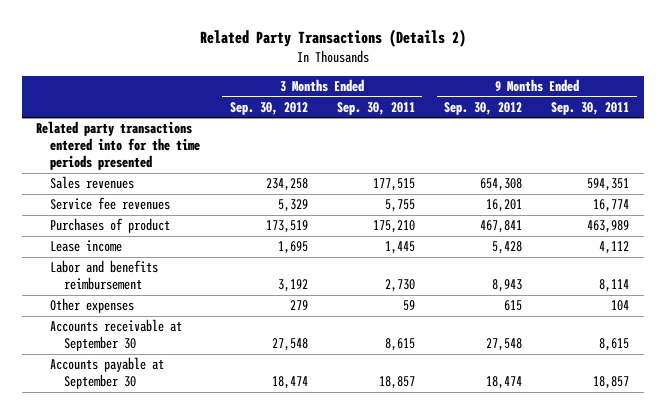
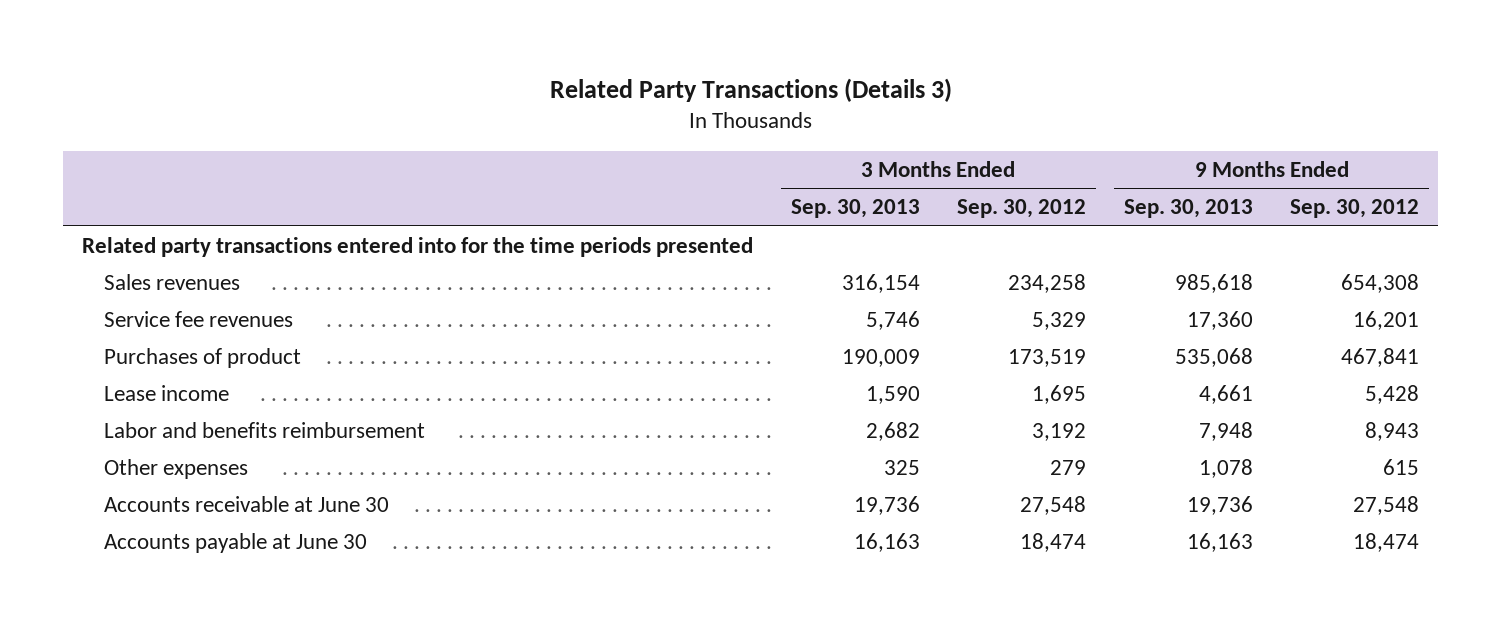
[199,29,466,48] Related Party Transactions (Details 2) -> [549,78,952,103] Related Party Transactions (Details 3)
[336,101,415,115] Sep. 30, 2011 -> none
[551,101,630,115] Sep. 30, 2011 -> none
none -> [790,199,920,219] Sep. 30, 2013
none -> [1123,199,1253,219] Sep. 30, 2013
[50,319,183,352] Accounts receivable at September 30 -> [103,495,389,512] Accounts receivable at June 30
[50,357,165,390] Accounts payable at September 30 -> [103,532,367,553] Accounts payable at June 30

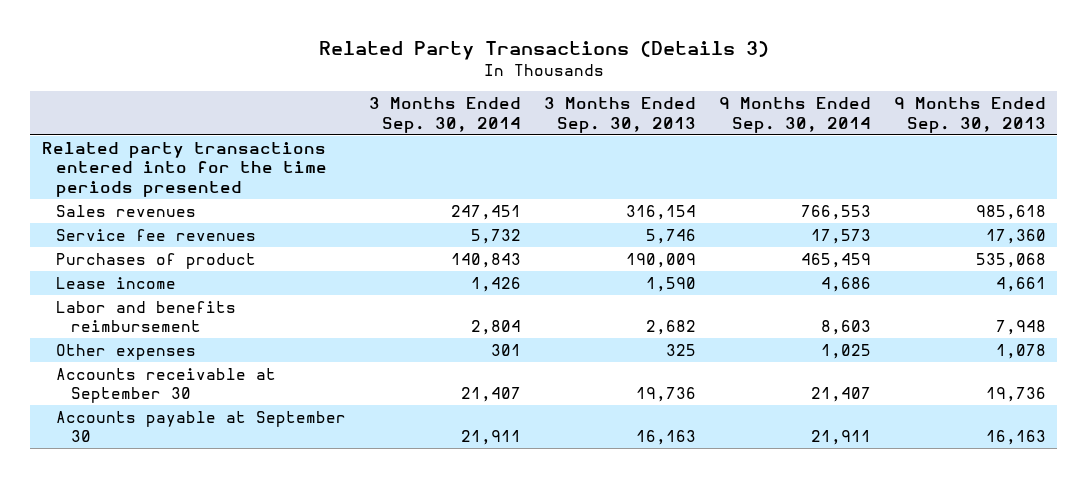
[957,199,1087,219] Sep. 30, 2012 -> none
[1290,199,1420,219] Sep. 30, 2012 -> none
none -> [369,97,522,133] 3 Months Ended Sep. 30, 2014
none -> [718,97,871,133] 9 Months Ended Sep. 30, 2014
[103,495,389,512] Accounts receivable at June 30 -> [56,367,277,404] Accounts receivable at September 30
[103,532,367,553] Accounts payable at June 30 -> [56,410,347,443] Accounts payable at September 30

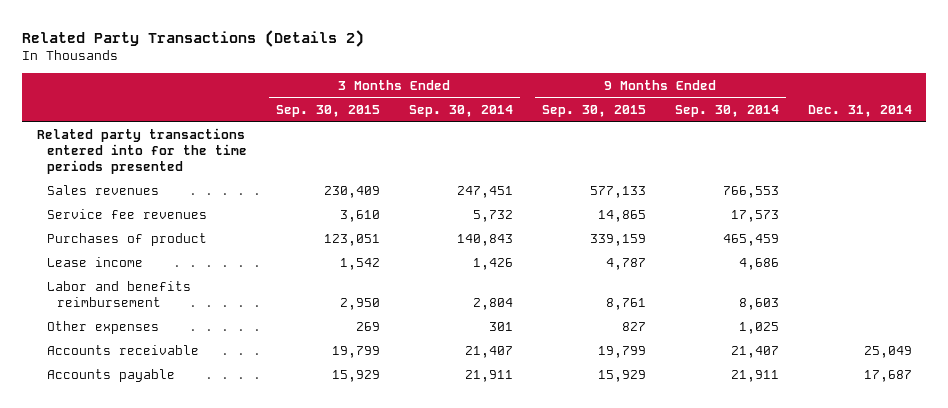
[318,40,769,60] Related Party Transactions (Details 3) -> [22,29,365,47] Related Party Transactions (Details 2)
[544,97,697,133] 3 Months Ended Sep. 30, 2013 -> none
[893,97,1046,133] 9 Months Ended Sep. 30, 2013 -> none
none -> [275,104,380,117] Sep. 30, 2015
none -> [541,104,646,117] Sep. 30, 2015
none -> [807,104,912,117] Dec. 31, 2014
[56,367,277,404] Accounts receivable at September 30 -> [46,344,199,355] Accounts receivable
[56,410,347,443] Accounts payable at September 30 -> [46,368,175,382] Accounts payable

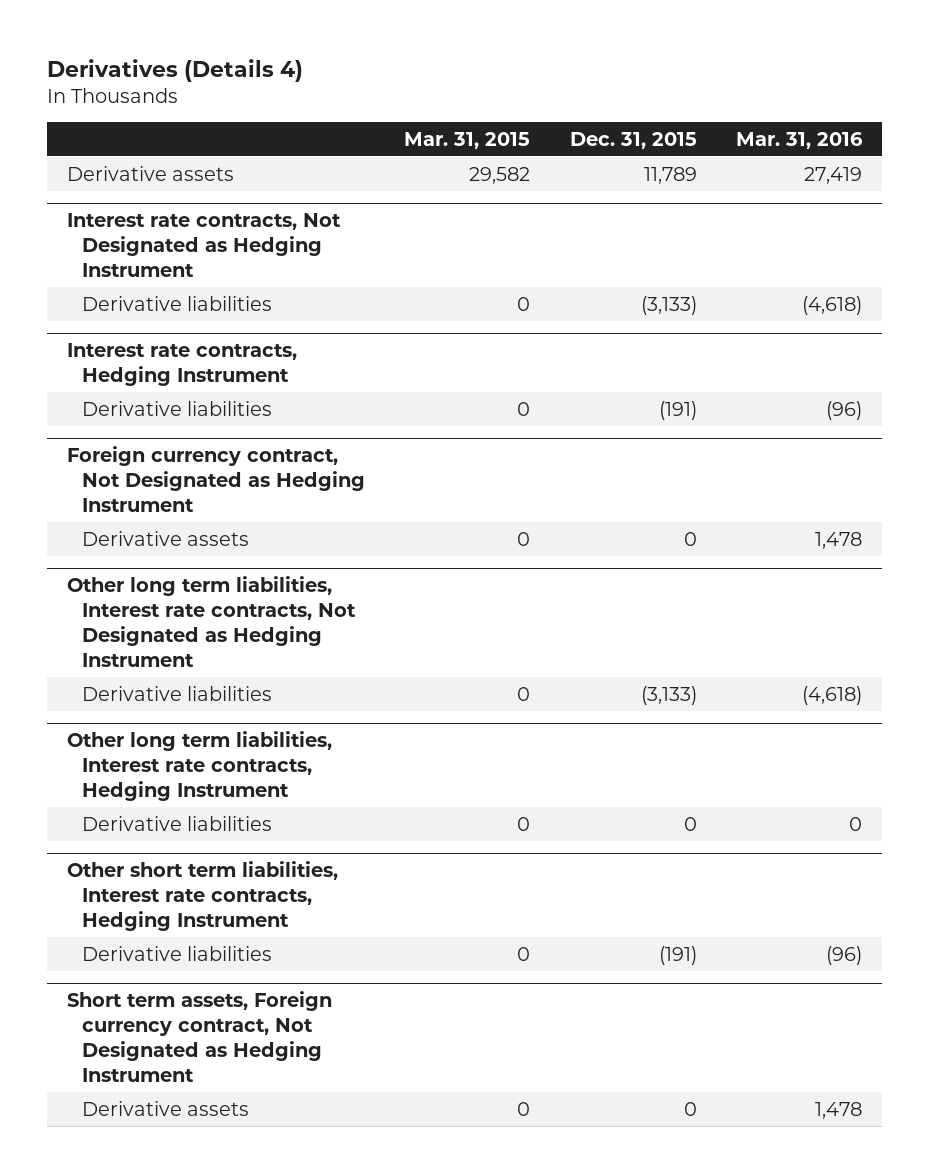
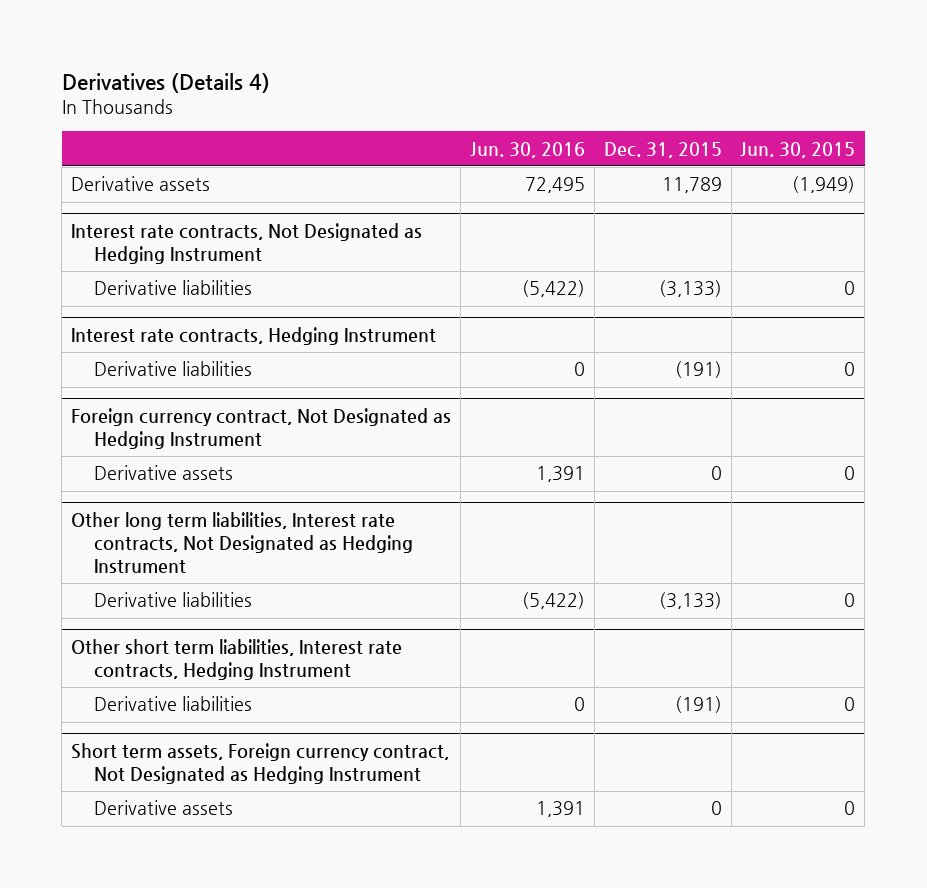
[404,131,531,149] Mar. 31, 2015 -> none
[736,131,864,149] Mar. 31, 2016 -> none
none -> [469,141,585,158] Jun. 30, 2016
none -> [740,141,856,158] Jun. 30, 2015
[66,731,332,802] Other long term liabilities, Interest rate contracts, Hedging Instrument -> none
[81,815,272,831] Derivative liabilities -> none

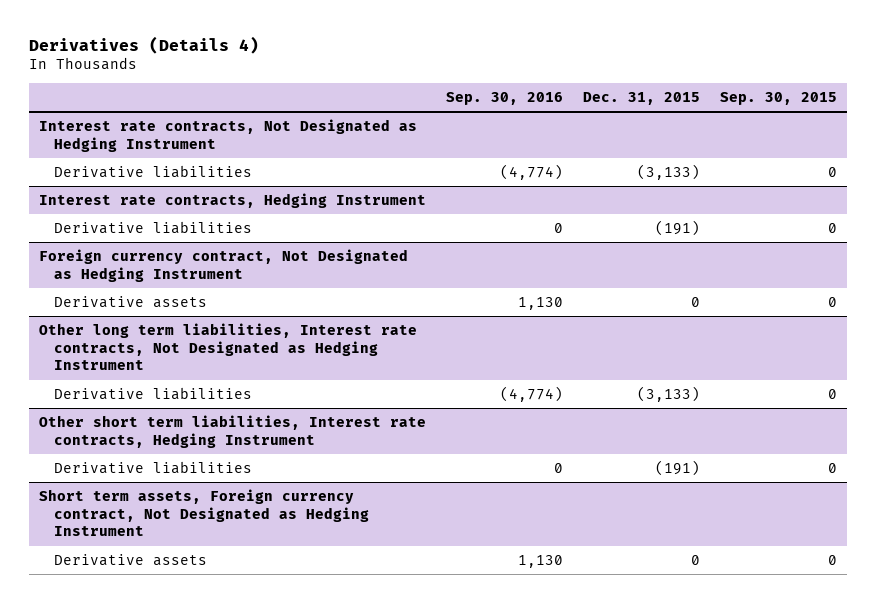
[469,141,585,158] Jun. 30, 2016 -> none
[740,141,856,158] Jun. 30, 2015 -> none
none -> [446,92,564,106] Sep. 30, 2016
none -> [720,92,838,106] Sep. 30, 2015
[71,176,211,192] Derivative assets -> none

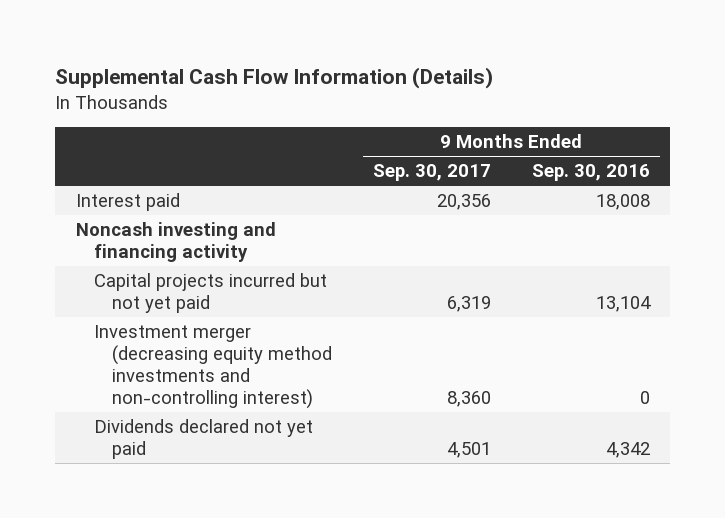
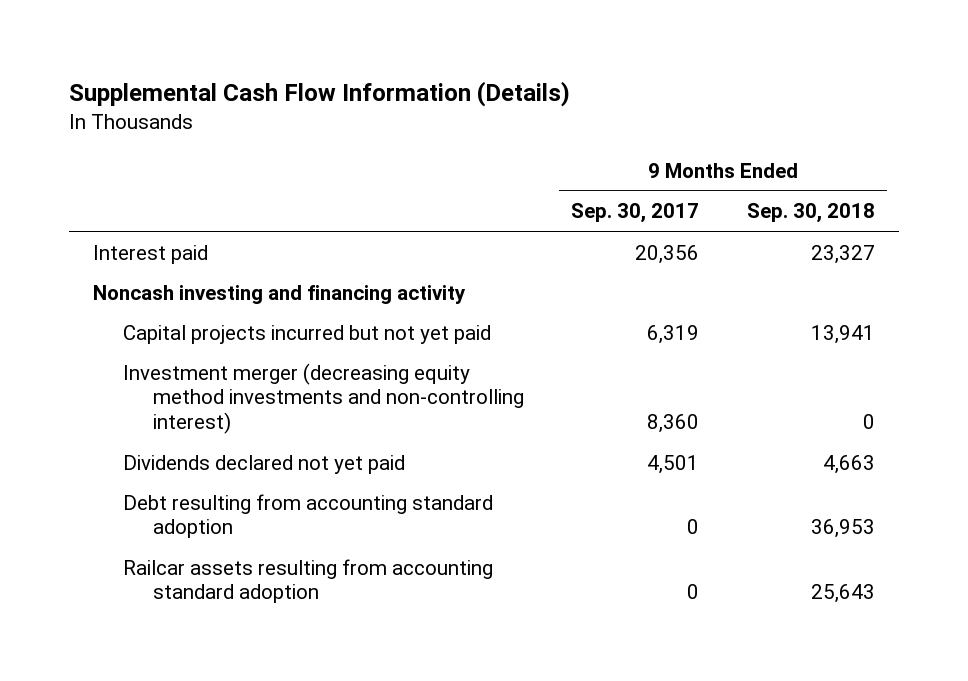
[531,164,650,182] Sep. 30, 2016 -> none
none -> [746,203,875,224] Sep. 30, 2018
none -> [122,493,493,539] Debt resulting from accounting standard adoption
none -> [122,558,493,604] Railcar assets resulting from accounting standard adoption

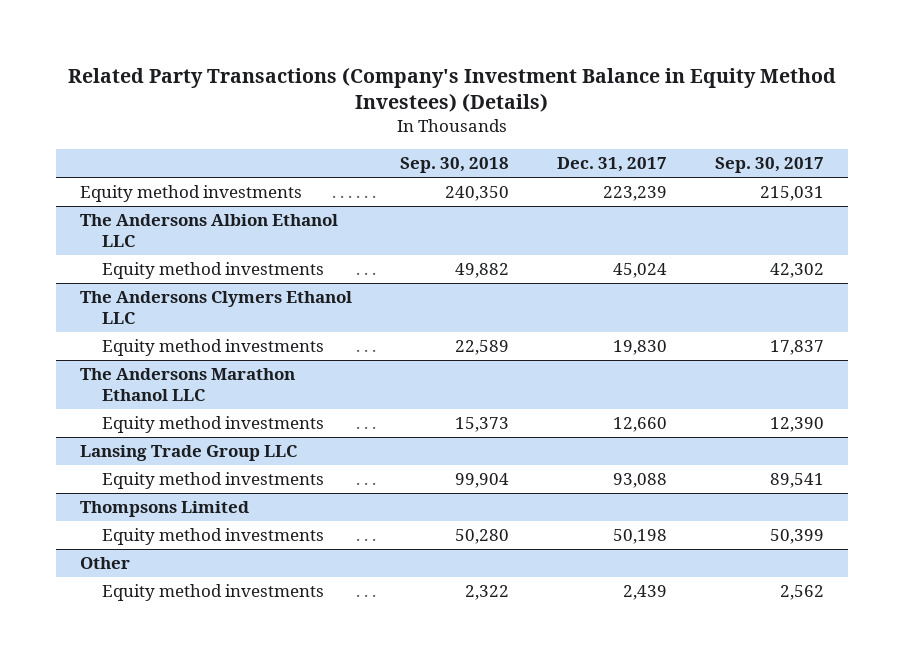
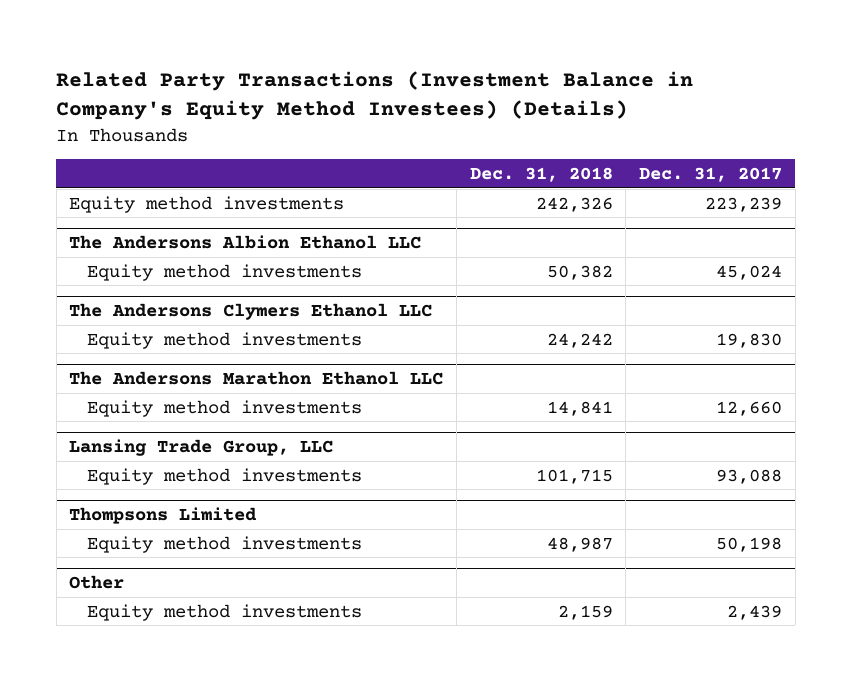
[68,66,837,113] Related Party Transactions (Company's Investment Balance in Equity Method Investees) (Details) -> [56,70,694,121] Related Party Transactions (Investment Balance in Company's Equity Method Investees) (Details)
[400,157,510,174] Sep. 30, 2018 -> none
[715,157,825,174] Sep. 30, 2017 -> none
none -> [469,167,613,183] Dec. 31, 2018
[80,445,298,462] Lansing Trade Group LLC -> [69,439,334,457] Lansing Trade Group, LLC

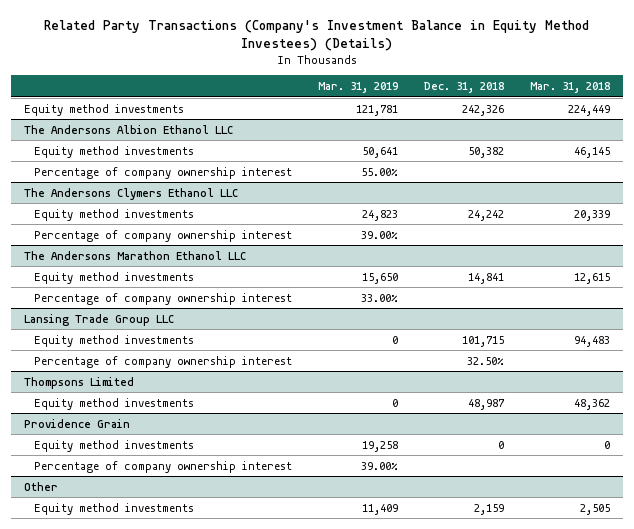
[56,70,694,121] Related Party Transactions (Investment Balance in Company's Equity Method Investees) (Details) -> [44,19,590,51] Related Party Transactions (Company's Investment Balance in Equity Method Investees) (Details)
[638,167,782,183] Dec. 31, 2017 -> none
none -> [317,82,398,94] Mar. 31, 2019
none -> [530,82,611,94] Mar. 31, 2018
none -> [33,166,292,179] Percentage of company ownership interest
none -> [33,229,292,242] Percentage of company ownership interest
none -> [33,292,292,305] Percentage of company ownership interest
[69,439,334,457] Lansing Trade Group, LLC -> [24,313,175,326] Lansing Trade Group LLC
none -> [33,355,292,368] Percentage of company ownership interest
none -> [24,418,131,428] Providence Grain
none -> [33,439,194,452] Equity method investments
none -> [33,460,292,473] Percentage of company ownership interest

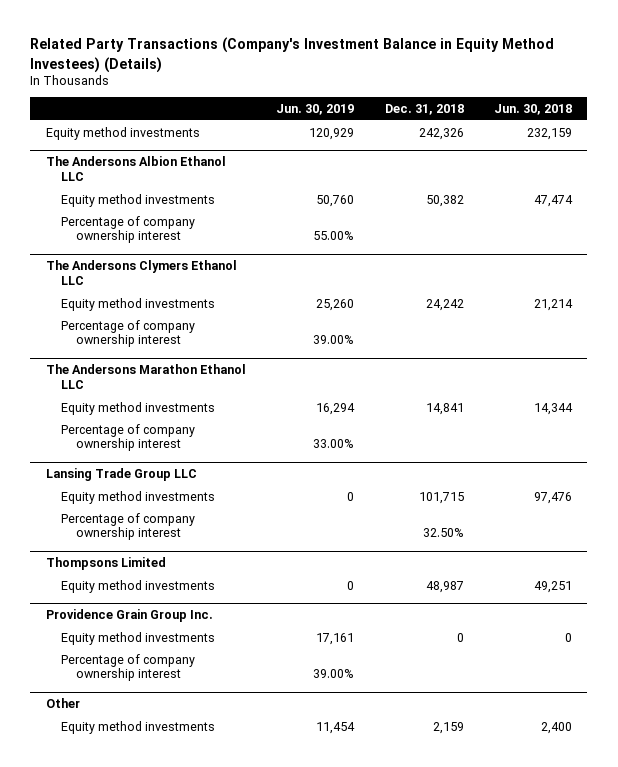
[317,82,398,94] Mar. 31, 2019 -> none
[530,82,611,94] Mar. 31, 2018 -> none
none -> [276,103,355,115] Jun. 30, 2019
none -> [494,103,573,115] Jun. 30, 2018
[24,418,131,428] Providence Grain -> [45,609,213,623] Providence Grain Group Inc.

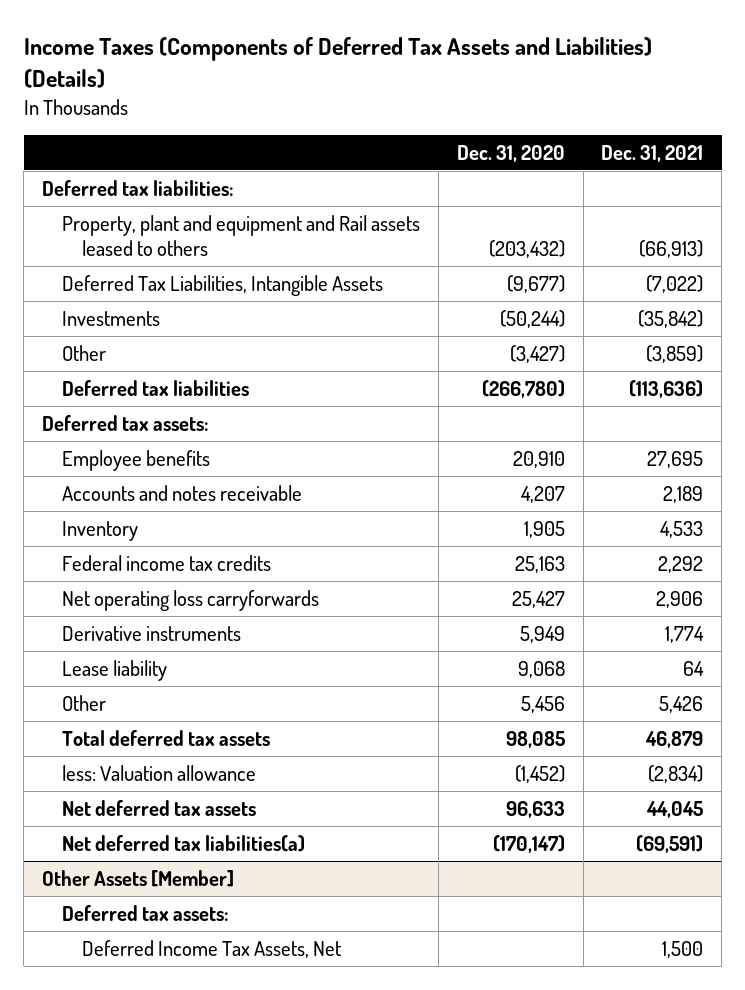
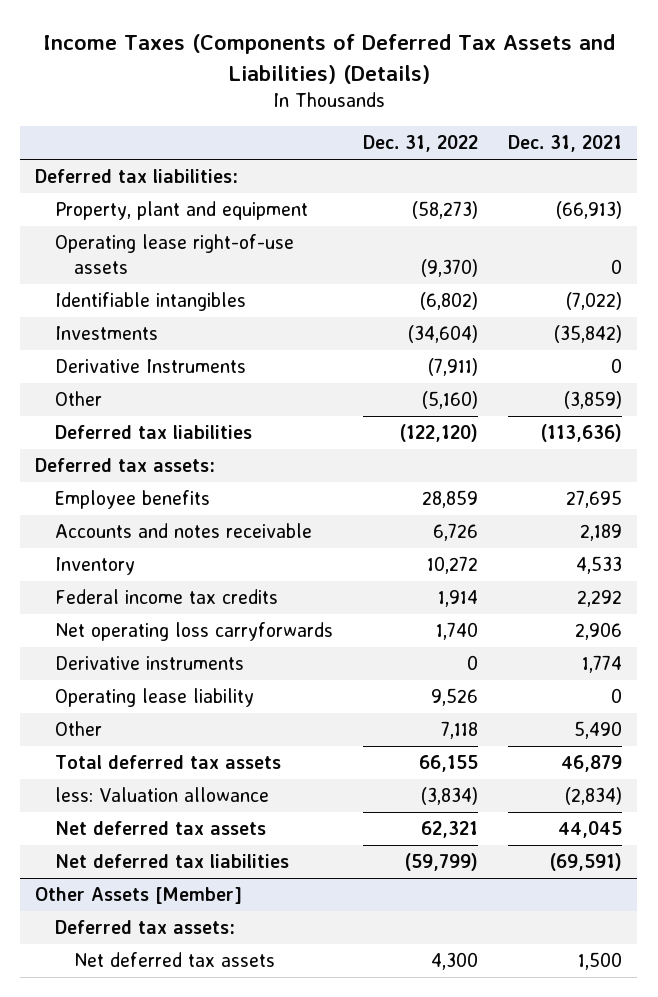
[456,144,565,162] Dec. 31, 2020 -> none
none -> [363,135,479,153] Dec. 31, 2022
[62,214,421,256] Property, plant and equipment and Rail assets leased to others -> [54,201,308,221] Property, plant and equipment
none -> [54,234,294,274] Operating lease right-of-use assets
[62,274,384,296] Deferred Tax Liabilities, Intangible Assets -> [54,292,246,312] Identifiable intangibles
none -> [54,359,246,374] Derivative Instruments
[62,659,168,681] Lease liability -> [54,688,254,708] Operating lease liability
[683,660,705,676] 64 -> [611,688,623,704] 0
[659,695,704,713] 5,426 -> [574,721,623,740] 5,490
[62,834,306,852] Net deferred tax liabilities(a) -> [54,854,289,869] Net deferred tax liabilities
[82,939,342,958] Deferred Income Tax Assets, Net -> [74,952,276,968] Net deferred tax assets

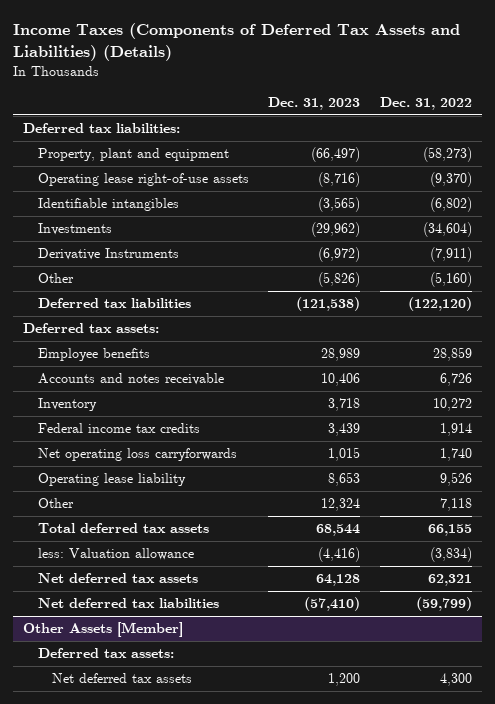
[508,135,623,153] Dec. 31, 2021 -> none
none -> [268,97,361,111] Dec. 31, 2023
[54,656,244,671] Derivative instruments -> none

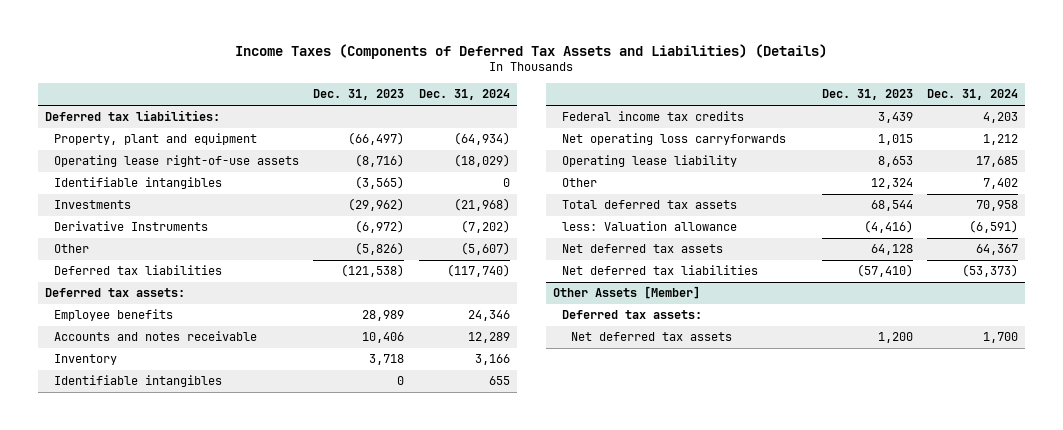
[380,97,473,111] Dec. 31, 2022 -> none
none -> [418,89,510,101] Dec. 31, 2024
none -> [54,375,223,388] Identifiable intangibles

